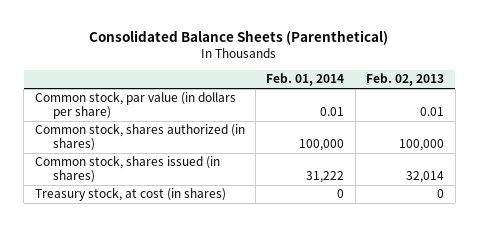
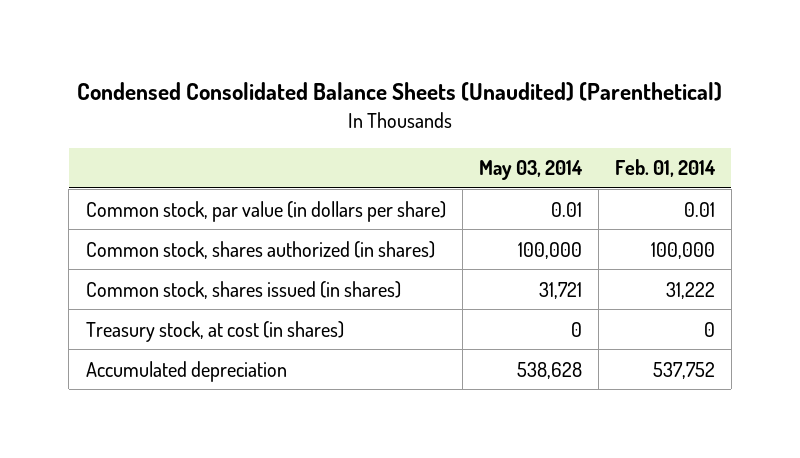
[89,30,389,46] Consolidated Balance Sheets (Parenthetical) -> [77,82,723,102] Condensed Consolidated Balance Sheets (Unaudited) (Parenthetical)
[366,73,445,87] Feb. 02, 2013 -> none
none -> [478,160,583,181] May 03, 2014
none -> [85,360,287,382] Accumulated depreciation

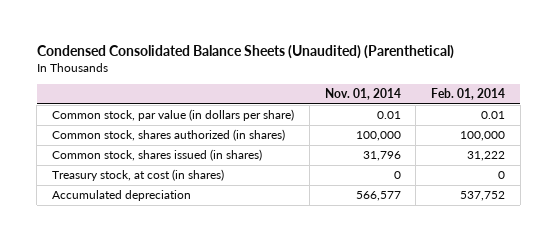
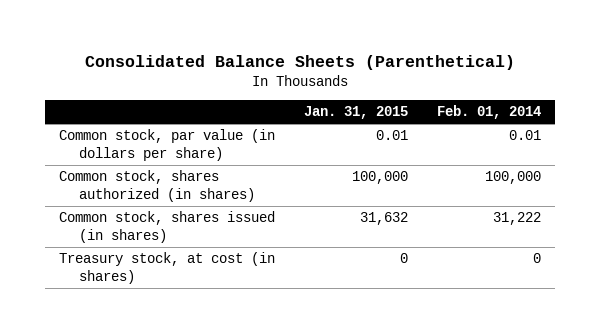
[36,44,454,59] Condensed Consolidated Balance Sheets (Unaudited) (Parenthetical) -> [85,55,516,71] Consolidated Balance Sheets (Parenthetical)
[324,88,401,101] Nov. 01, 2014 -> none
none -> [304,106,409,120] Jan. 31, 2015
[52,190,192,202] Accumulated depreciation -> none

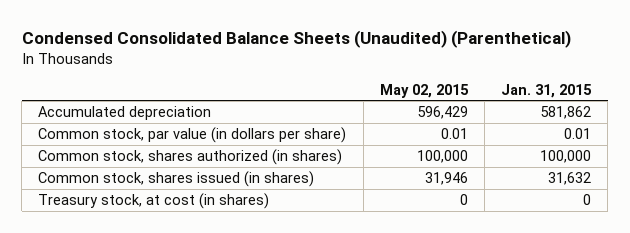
[85,55,516,71] Consolidated Balance Sheets (Parenthetical) -> [21,30,571,49] Condensed Consolidated Balance Sheets (Unaudited) (Parenthetical)
[436,105,541,120] Feb. 01, 2014 -> none
none -> [379,83,469,98] May 02, 2015
none -> [38,105,212,120] Accumulated depreciation

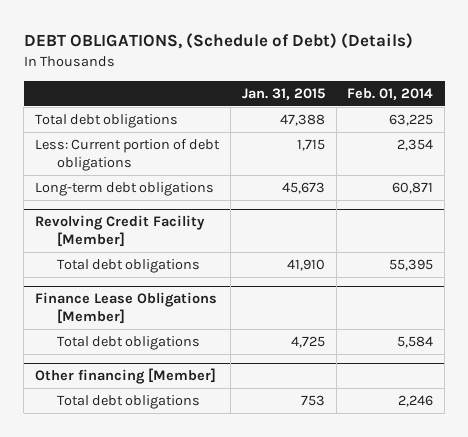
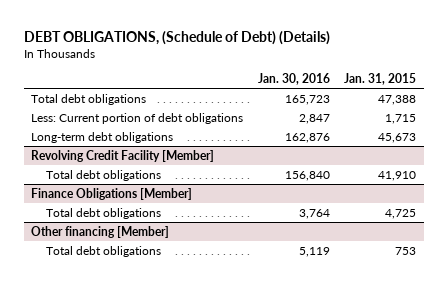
[347,87,434,100] Feb. 01, 2014 -> none
none -> [257,73,330,86] Jan. 30, 2016
[35,292,218,325] Finance Lease Obligations [Member] -> [31,187,193,200] Finance Obligations [Member]

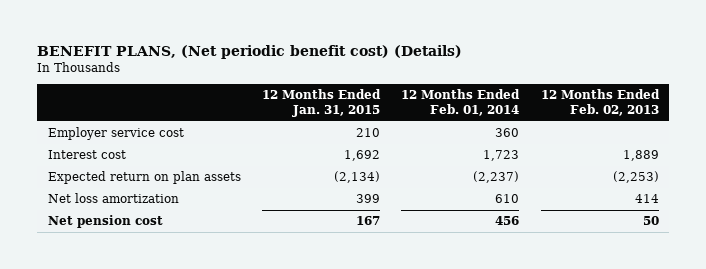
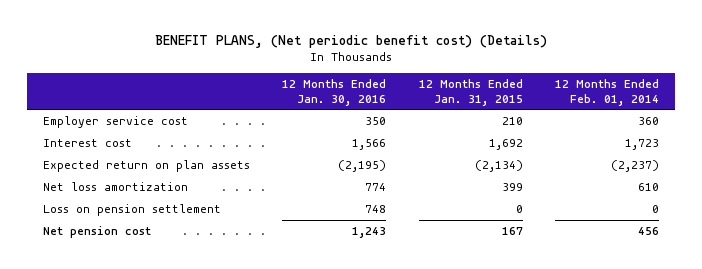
[540,88,660,117] 12 Months Ended Feb. 02, 2013 -> none
none -> [282,78,387,106] 12 Months Ended Jan. 30, 2016
none -> [43,204,222,217] Loss on pension settlement

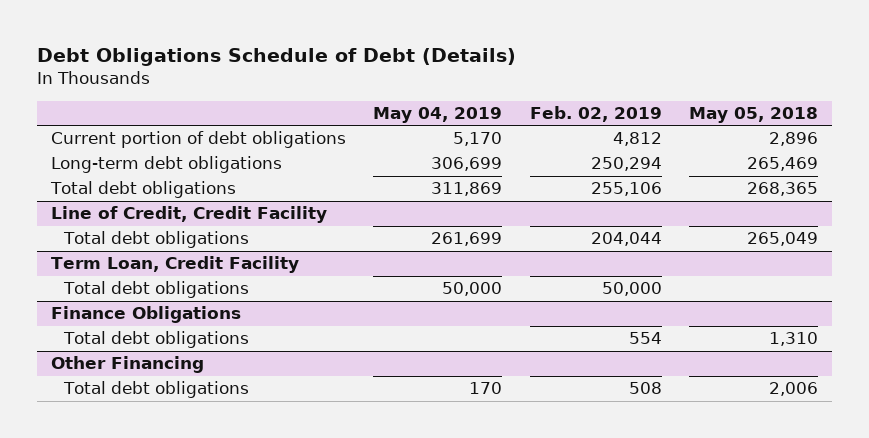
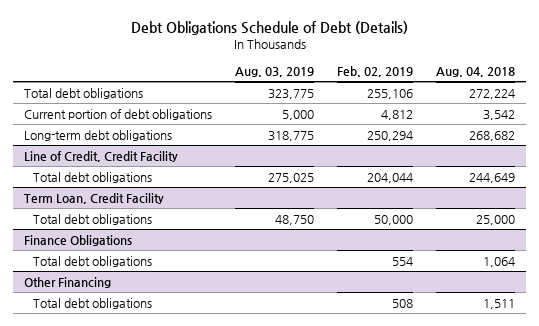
[373,106,503,123] May 04, 2019 -> none
[689,106,819,123] May 05, 2018 -> none
none -> [235,67,315,78] Aug. 03, 2019
none -> [435,67,515,78] Aug. 04, 2018
[49,181,236,199] Total debt obligations -> [24,87,144,99] Total debt obligations

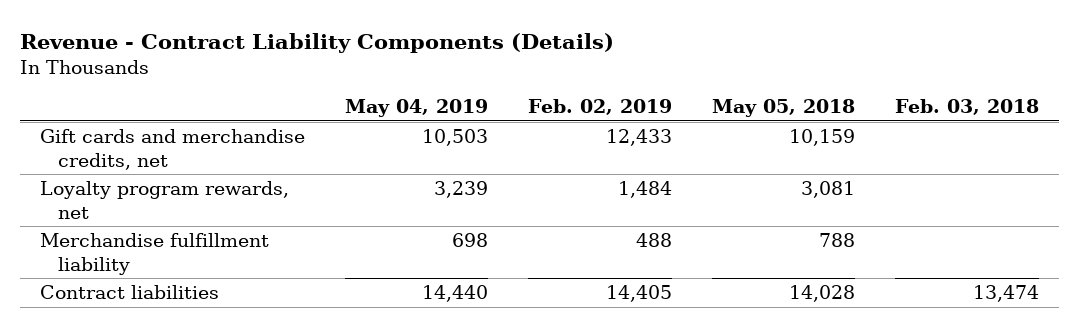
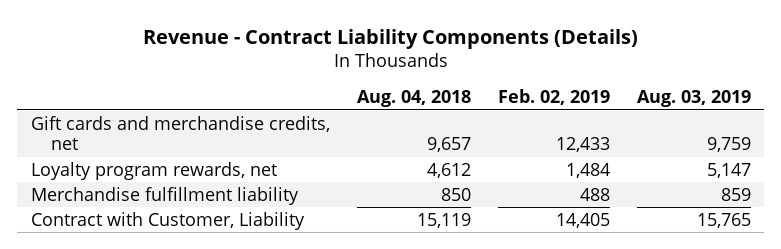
[345,99,489,118] May 04, 2019 -> none
[712,99,856,118] May 05, 2018 -> none
[895,99,1040,116] Feb. 03, 2018 -> none
none -> [356,90,471,108] Aug. 04, 2018
none -> [636,90,751,108] Aug. 03, 2019
[40,284,220,299] Contract liabilities -> [30,211,305,230] Contract with Customer, Liability

